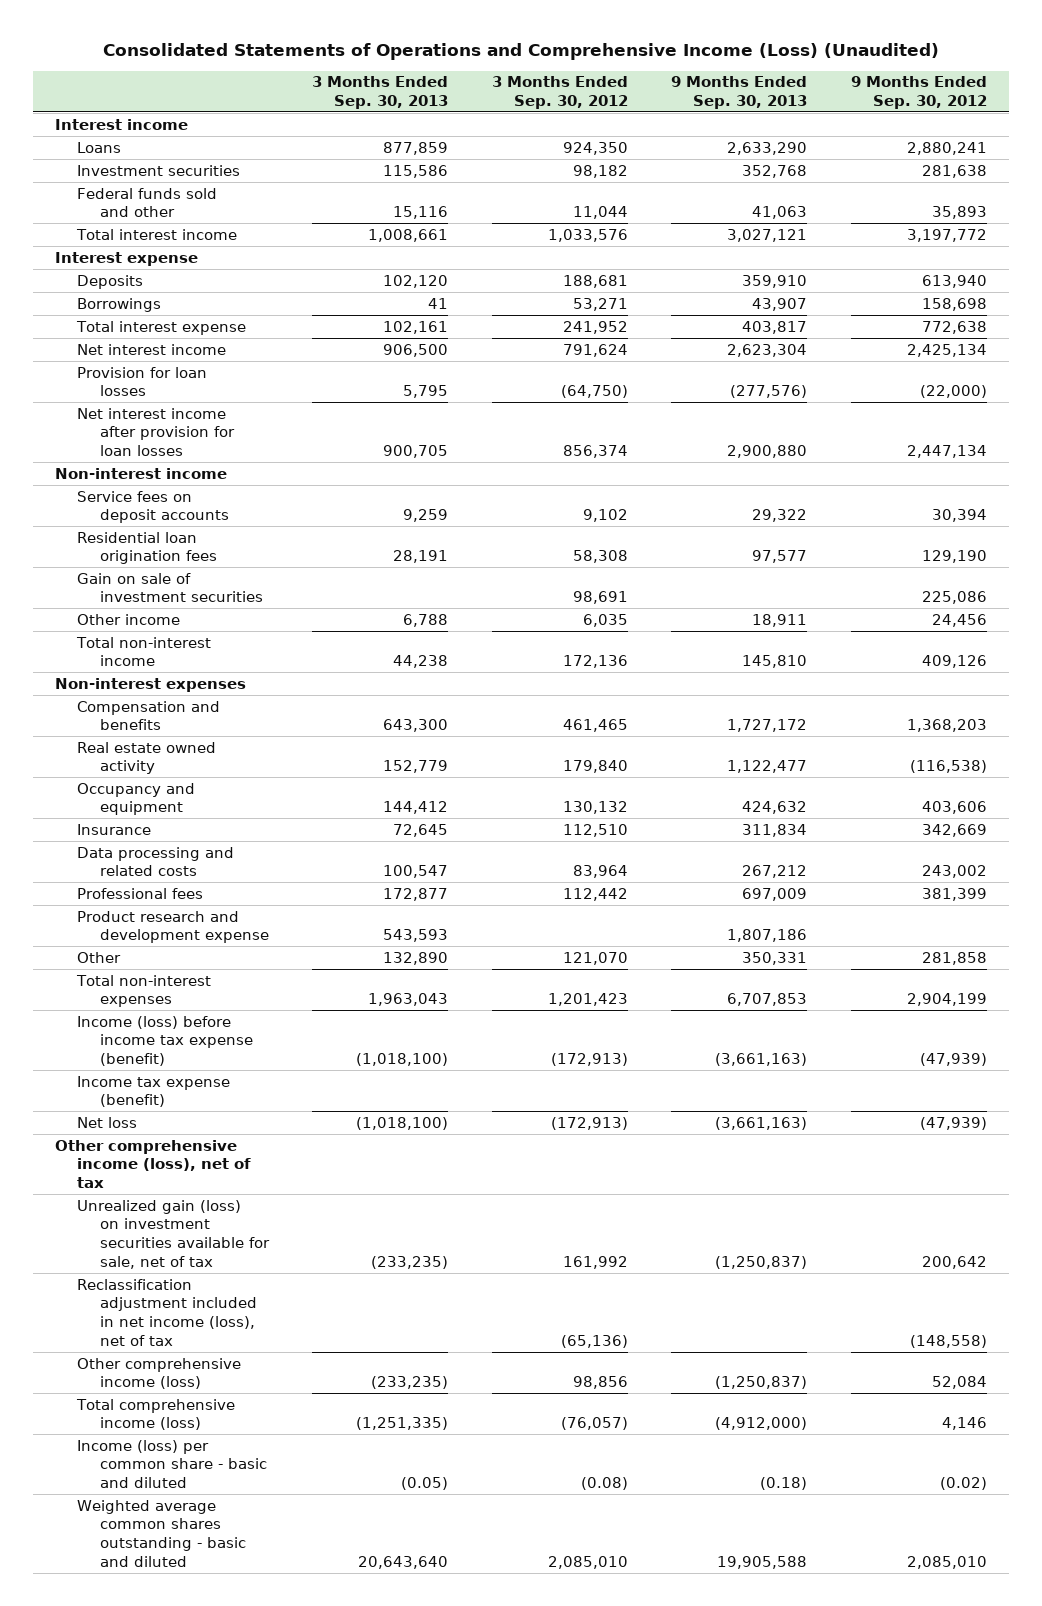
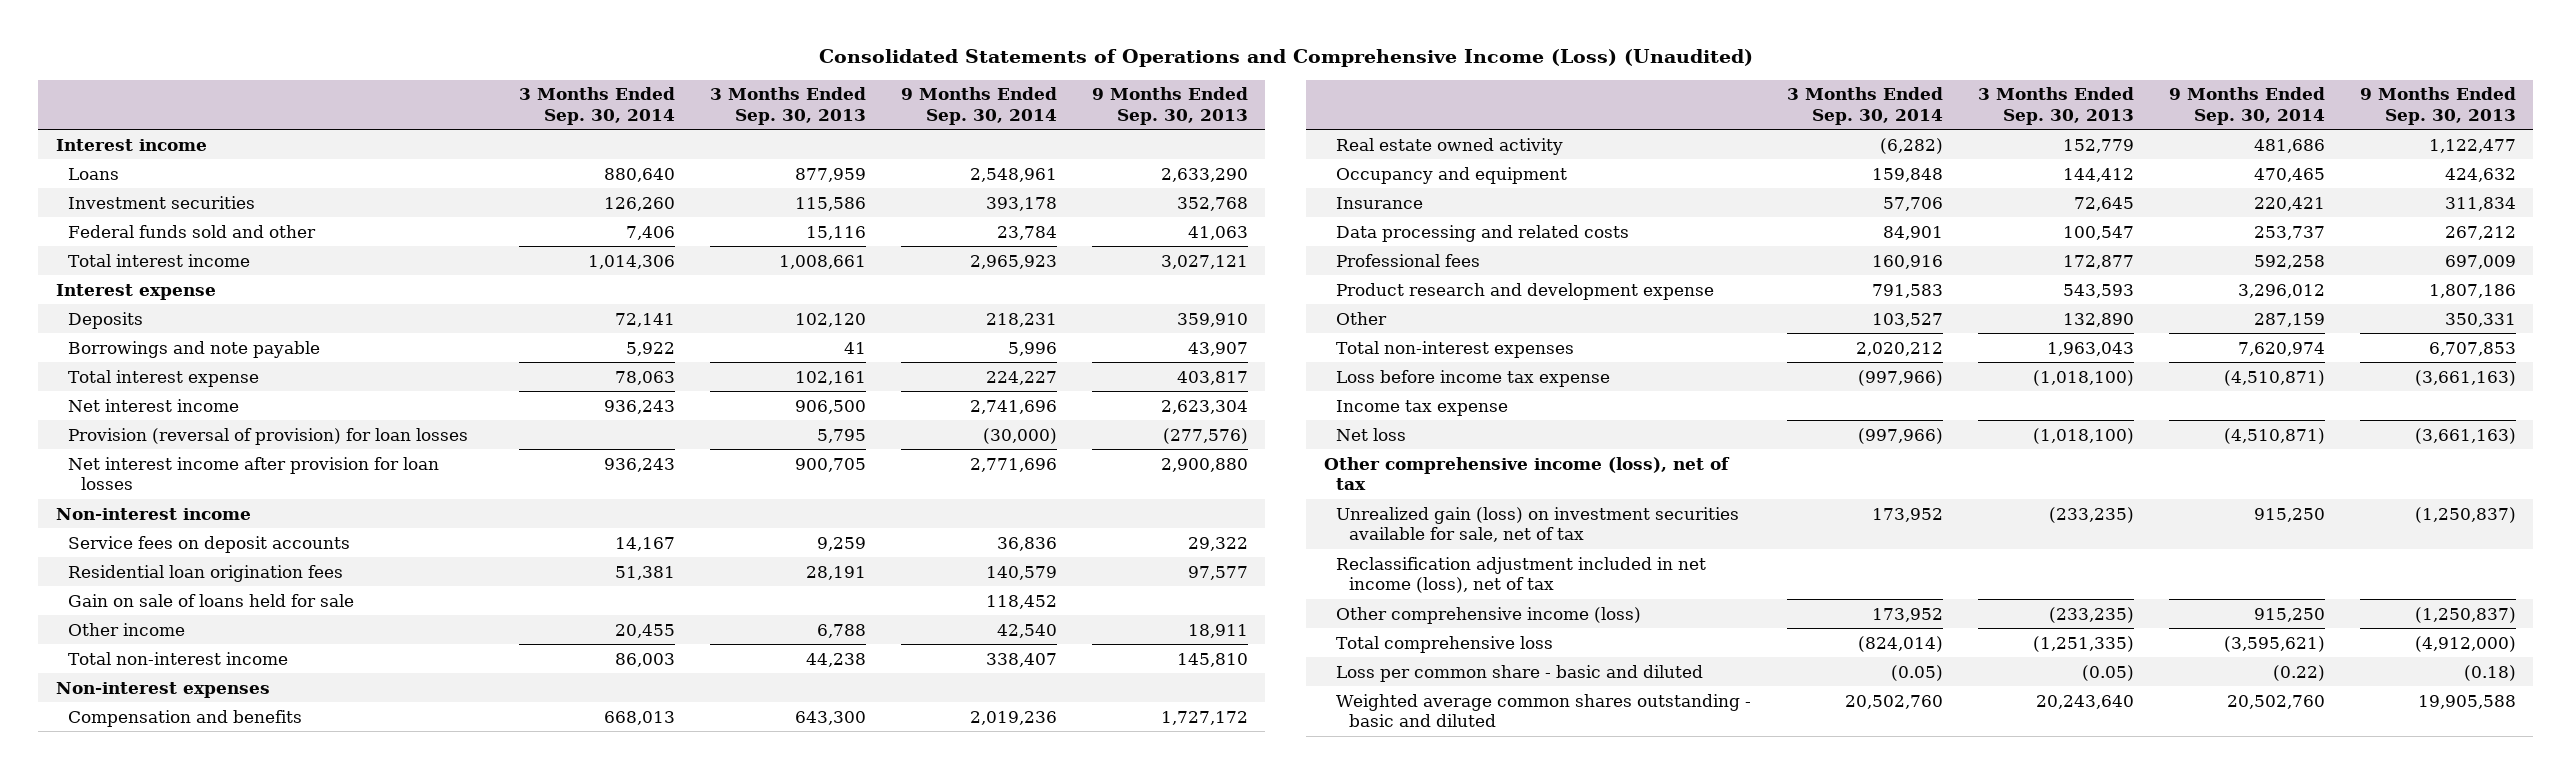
[491,76,628,110] 3 Months Ended Sep. 30, 2012 -> none
[850,76,987,110] 9 Months Ended Sep. 30, 2012 -> none
none -> [518,87,675,125] 3 Months Ended Sep. 30, 2014
none -> [900,87,1057,125] 9 Months Ended Sep. 30, 2014
[383,141,449,155] 877,859 -> [794,167,866,182] 877,959
[77,297,162,312] Borrowings -> [68,340,321,358] Borrowings and note payable
[77,366,208,397] Provision for loan losses -> [68,427,469,445] Provision (reversal of provision) for loan losses
[77,572,263,603] Gain on sale of investment securities -> [68,593,355,607] Gain on sale of loans held for sale
[77,1015,253,1067] Income (loss) before income tax expense (benefit) -> [1336,369,1611,387] Loss before income tax expense
[77,1075,231,1108] Income tax expense (benefit) -> [1336,399,1509,416] Income tax expense
[76,1398,236,1431] Total comprehensive income (loss) -> [1336,635,1554,653] Total comprehensive loss
[77,1439,267,1489] Income (loss) per common share - basic and diluted -> [1336,664,1704,682] Loss per common share - basic and diluted
[358,1555,449,1569] 20,643,640 -> [2035,694,2134,709] 20,243,640

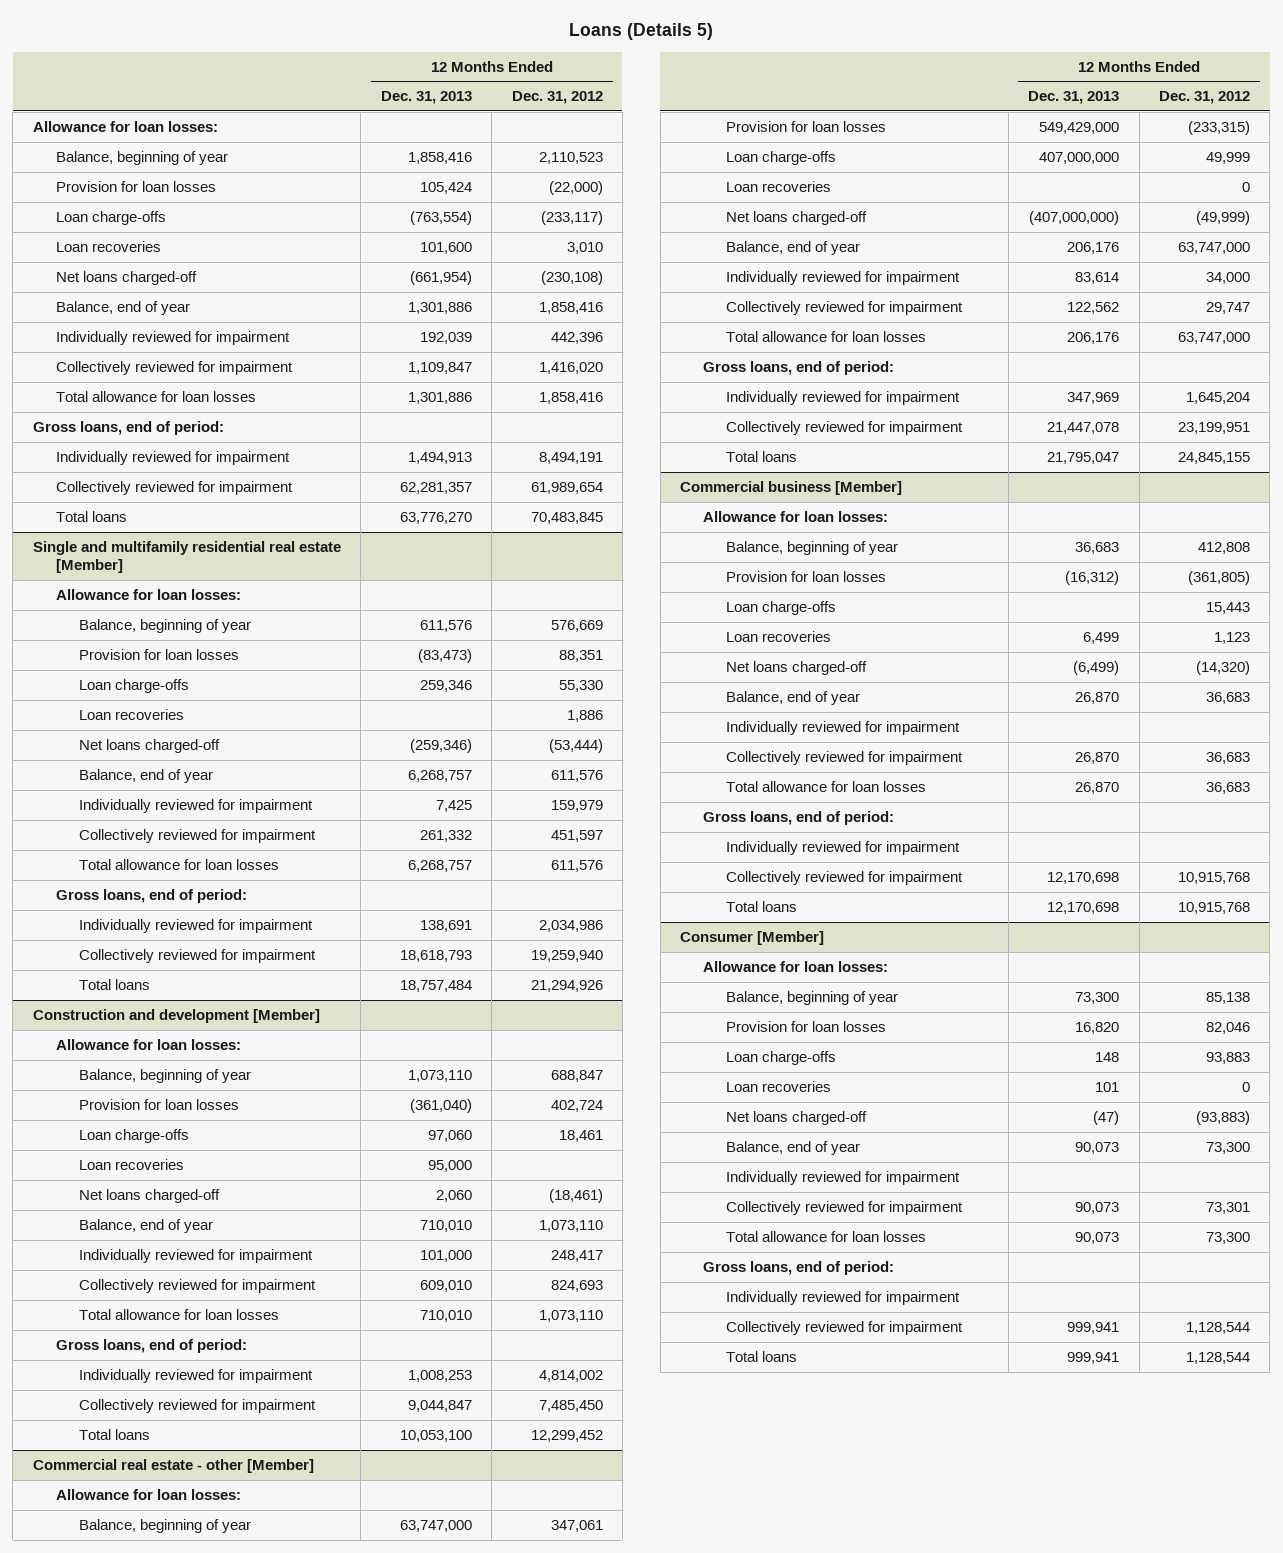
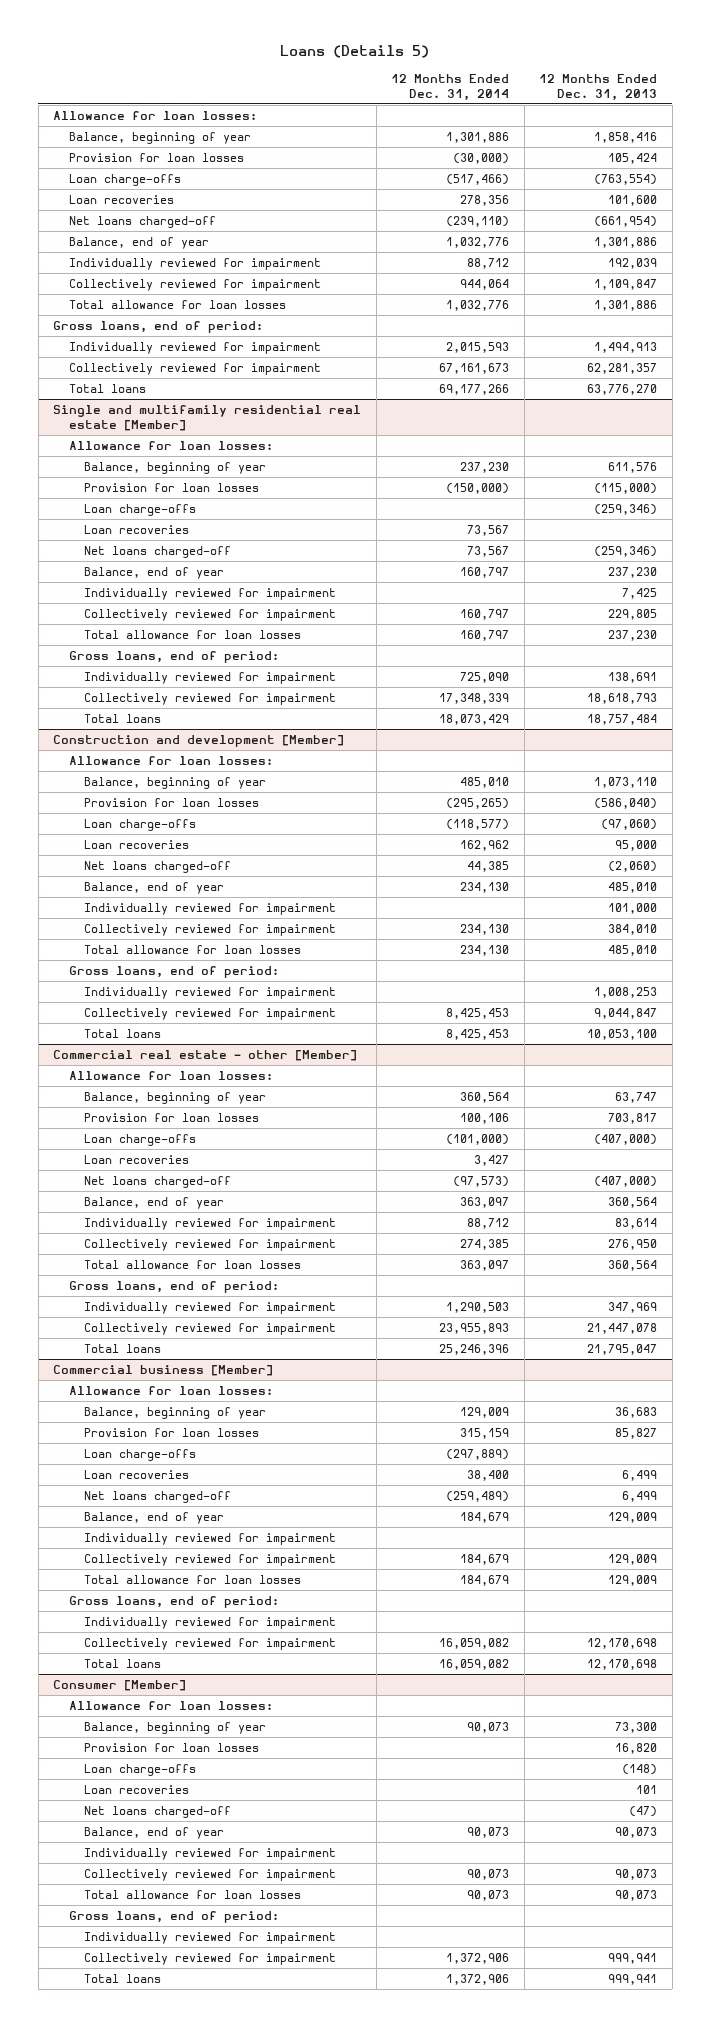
[511,91,603,105] Dec. 31, 2012 -> none
none -> [391,73,510,101] 12 Months Ended Dec. 31, 2014
[417,649,472,664] (83,473) -> [594,482,658,494] (115,000)
[419,680,472,693] 259,346 -> [594,503,658,515] (259,346)
[407,770,472,783] 6,268,757 -> [608,566,658,578] 237,230
[419,830,472,843] 261,332 -> [608,608,658,620] 229,805
[407,860,472,873] 6,268,757 -> [608,629,658,641] 237,230
[409,1099,472,1114] (361,040) -> [594,797,658,809] (586,040)
[427,1130,472,1143] 97,060 -> [601,818,658,830] (97,060)
[435,1190,472,1203] 2,060 -> [608,860,658,872] (2,060)
[419,1220,472,1233] 710,010 -> [608,881,658,893] 485,010
[419,1280,472,1293] 609,010 -> [608,923,658,935] 384,010
[419,1310,472,1323] 710,010 -> [608,944,658,956] 485,010
[399,1520,472,1533] 63,747,000 -> [615,1091,658,1103] 63,747
[1039,122,1120,135] 549,429,000 -> [608,1112,658,1124] 703,817
[1039,152,1120,165] 407,000,000 -> [594,1133,658,1145] (407,000)
[1029,211,1120,226] (407,000,000) -> [594,1175,658,1187] (407,000)
[1067,242,1120,255] 206,176 -> [608,1196,658,1208] 360,564
[1067,302,1120,315] 122,562 -> [608,1238,658,1250] 276,950
[1067,332,1120,345] 206,176 -> [608,1259,658,1271] 360,564
[1065,571,1120,586] (16,312) -> [615,1427,658,1439] 85,827
[1073,661,1120,676] (6,499) -> [622,1490,658,1502] 6,499
[1075,692,1120,705] 26,870 -> [608,1511,658,1523] 129,009
[1075,752,1120,765] 26,870 -> [608,1553,658,1565] 129,009
[1075,782,1120,795] 26,870 -> [608,1574,658,1586] 129,009
[1095,1052,1120,1063] 148 -> [622,1763,658,1775] (148)

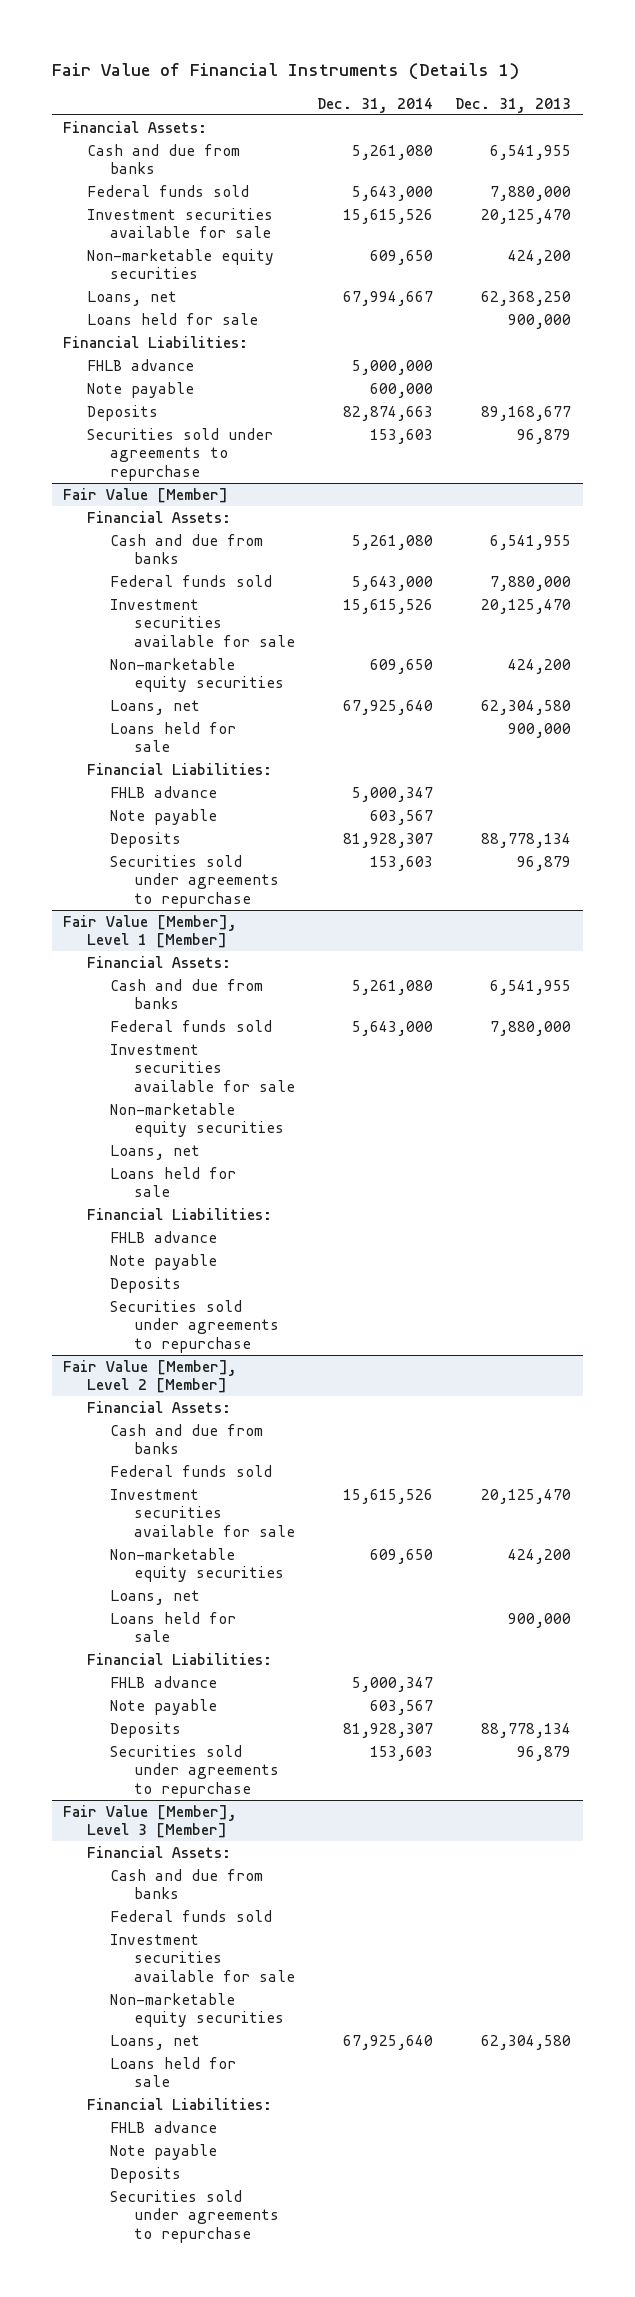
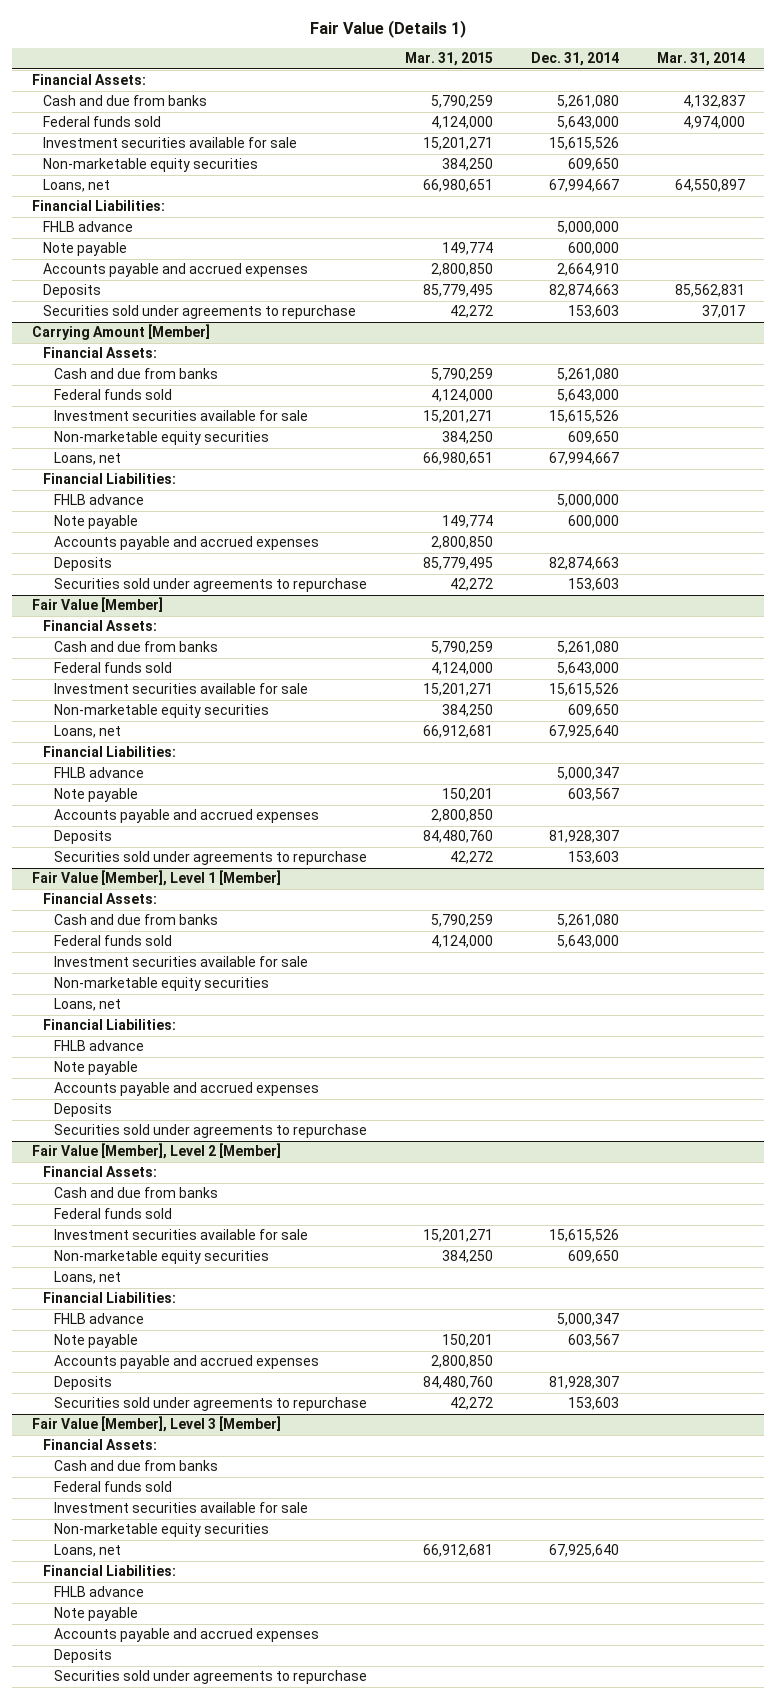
[52,63,520,81] Fair Value of Financial Instruments (Details 1) -> [310,19,467,38] Fair Value (Details 1)
[455,97,572,113] Dec. 31, 2013 -> none
none -> [404,52,493,67] Mar. 31, 2015
none -> [657,52,746,67] Mar. 31, 2014
[86,312,258,325] Loans held for sale -> none
none -> [42,263,308,278] Accounts payable and accrued expenses
none -> [31,324,210,341] Carrying Amount [Member]
none -> [42,347,157,359] Financial Assets:
none -> [53,368,218,380] Cash and due from banks
none -> [53,389,172,401] Federal funds sold
none -> [53,410,308,422] Investment securities available for sale
none -> [53,431,269,446] Non-marketable equity securities
none -> [53,452,121,466] Loans, net
none -> [42,473,176,485] Financial Liabilities:
none -> [53,494,144,506] FHLB advance
none -> [53,515,138,530] Note payable
none -> [53,536,319,551] Accounts payable and accrued expenses
none -> [53,557,112,572] Deposits
none -> [53,578,367,593] Securities sold under agreements to repurchase
[110,721,237,753] Loans held for sale -> none
none -> [53,809,319,824] Accounts payable and accrued expenses
[110,1166,237,1198] Loans held for sale -> none
none -> [53,1082,319,1097] Accounts payable and accrued expenses
[110,1611,237,1643] Loans held for sale -> none
none -> [53,1355,319,1370] Accounts payable and accrued expenses
[110,2056,237,2088] Loans held for sale -> none
none -> [53,1628,319,1643] Accounts payable and accrued expenses

